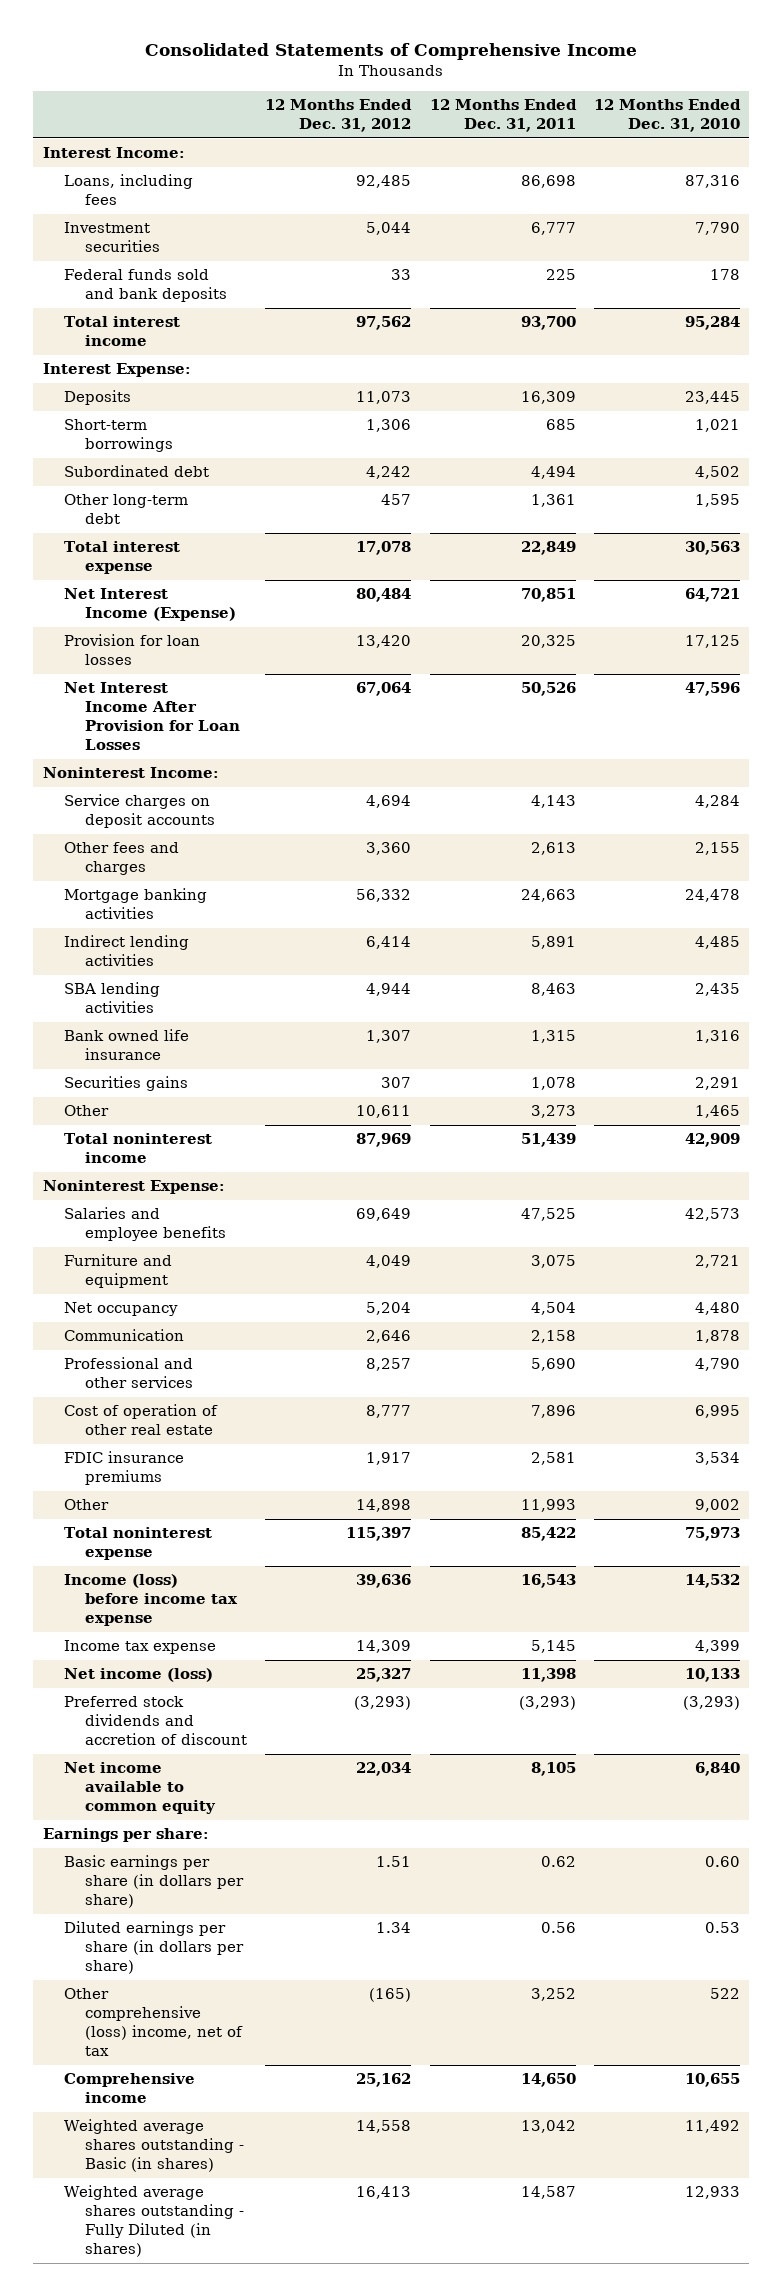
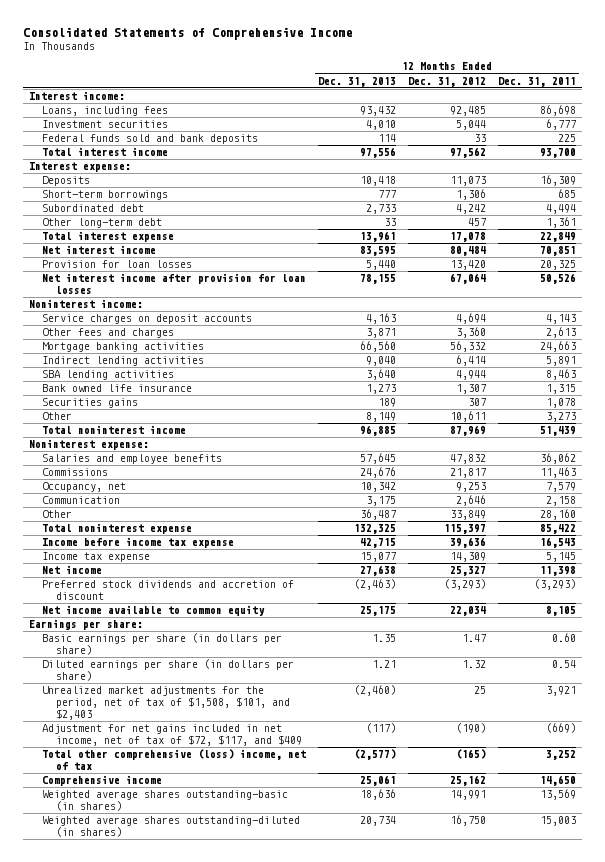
[594,99,742,133] 12 Months Ended Dec. 31, 2010 -> none
none -> [318,76,397,87] Dec. 31, 2013
[42,147,185,159] Interest Income: -> [29,91,126,101] Interest income:
[42,363,191,378] Interest Expense: -> [29,162,132,173] Interest expense:
[63,588,237,622] Net Interest Income (Expense) -> [42,245,157,255] Net interest income
[63,682,241,751] Net Interest Income After Provision for Loan Losses -> [42,273,307,295] Net interest income after provision for loan losses
[42,767,219,779] Noninterest Income: -> [29,299,144,309] Noninterest income:
[63,1254,172,1289] Furniture and equipment -> none
[42,1180,225,1195] Noninterest Expense: -> [29,439,150,451] Noninterest expense:
[356,1208,412,1222] 69,649 -> [450,454,487,465] 47,832
[520,1208,576,1222] 47,525 -> [539,453,576,465] 36,062
none -> [42,468,109,477] Commissions
[63,1302,178,1317] Net occupancy -> [42,482,127,493] Occupancy, net
[366,1302,412,1316] 5,204 -> [456,482,487,493] 9,253
[530,1302,576,1316] 4,504 -> [545,482,576,493] 7,579
[63,1357,194,1389] Professional and other services -> none
[63,1404,218,1436] Cost of operation of other real estate -> none
[63,1451,184,1486] FDIC insurance premiums -> none
[356,1499,412,1513] 14,898 -> [450,510,487,521] 33,849
[520,1499,576,1513] 11,993 -> [539,509,576,521] 28,160
[63,1574,239,1627] Income (loss) before income tax expense -> [42,537,235,549] Income before income tax expense
[63,1668,213,1683] Net income (loss) -> [42,565,103,575] Net income
[376,1856,412,1868] 1.51 -> [462,634,487,643] 1.47
[540,1856,576,1868] 0.62 -> [551,633,576,643] 0.60
[376,1922,412,1934] 1.34 -> [462,660,487,669] 1.32
[540,1922,576,1934] 0.56 -> [551,660,576,669] 0.54
none -> [42,686,290,721] Unrealized market adjustments for the period, net of tax of $1,508, $101, and $2,403
none -> [42,724,302,747] Adjustment for net gains included in net income, net of tax of $72, $117, and $409
[63,1988,244,2057] Other comprehensive (loss) income, net of tax -> [42,749,307,771] Total other comprehensive (loss) income, net of tax
[63,2119,245,2173] Weighted average shares outstanding - Basic (in shares) -> [42,790,289,812] Weighted average shares outstanding-basic (in shares)
[356,2120,412,2134] 14,558 -> [450,790,487,801] 14,991
[520,2120,576,2134] 13,042 -> [539,789,576,801] 13,569
[63,2185,245,2258] Weighted average shares outstanding - Fully Diluted (in shares) -> [42,816,301,838] Weighted average shares outstanding-diluted (in shares)
[356,2186,412,2200] 16,413 -> [450,815,487,827] 16,750
[520,2186,576,2200] 14,587 -> [539,816,576,827] 15,003

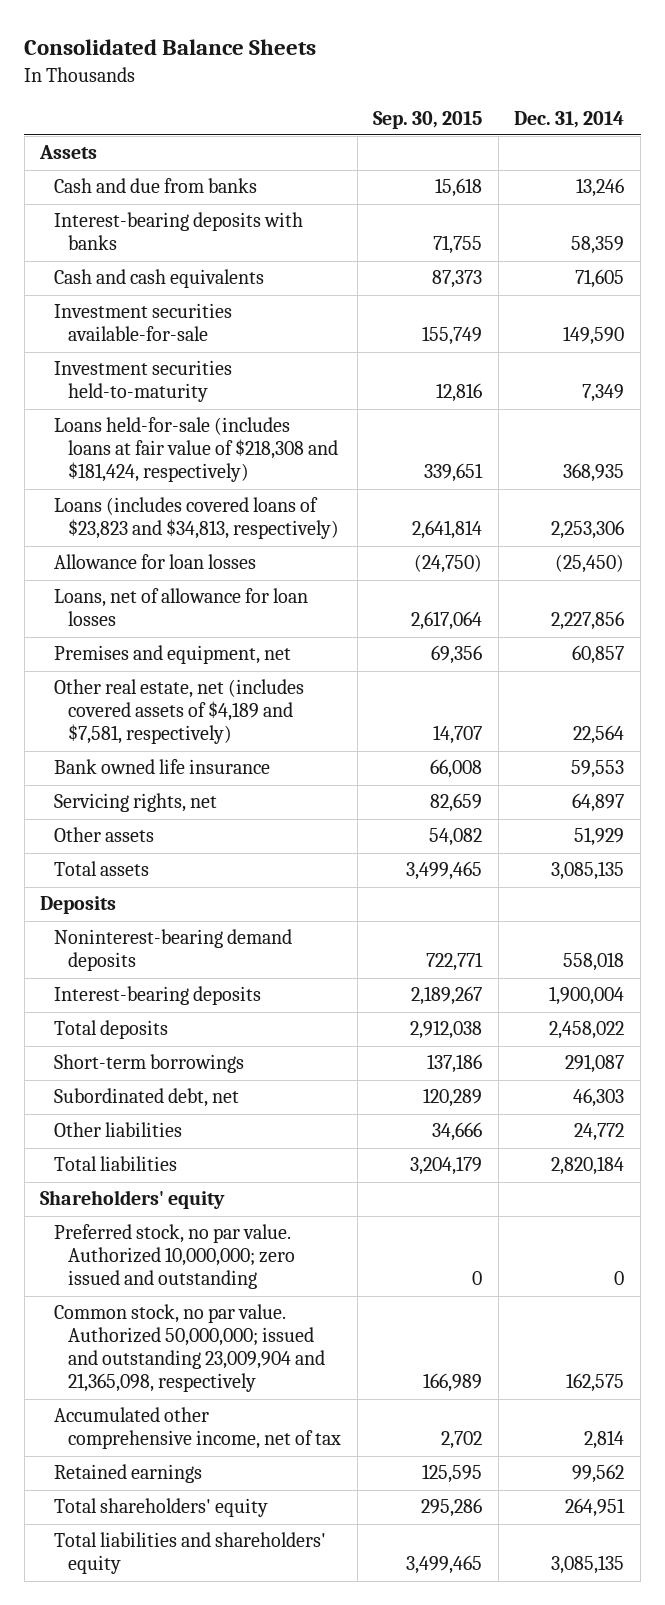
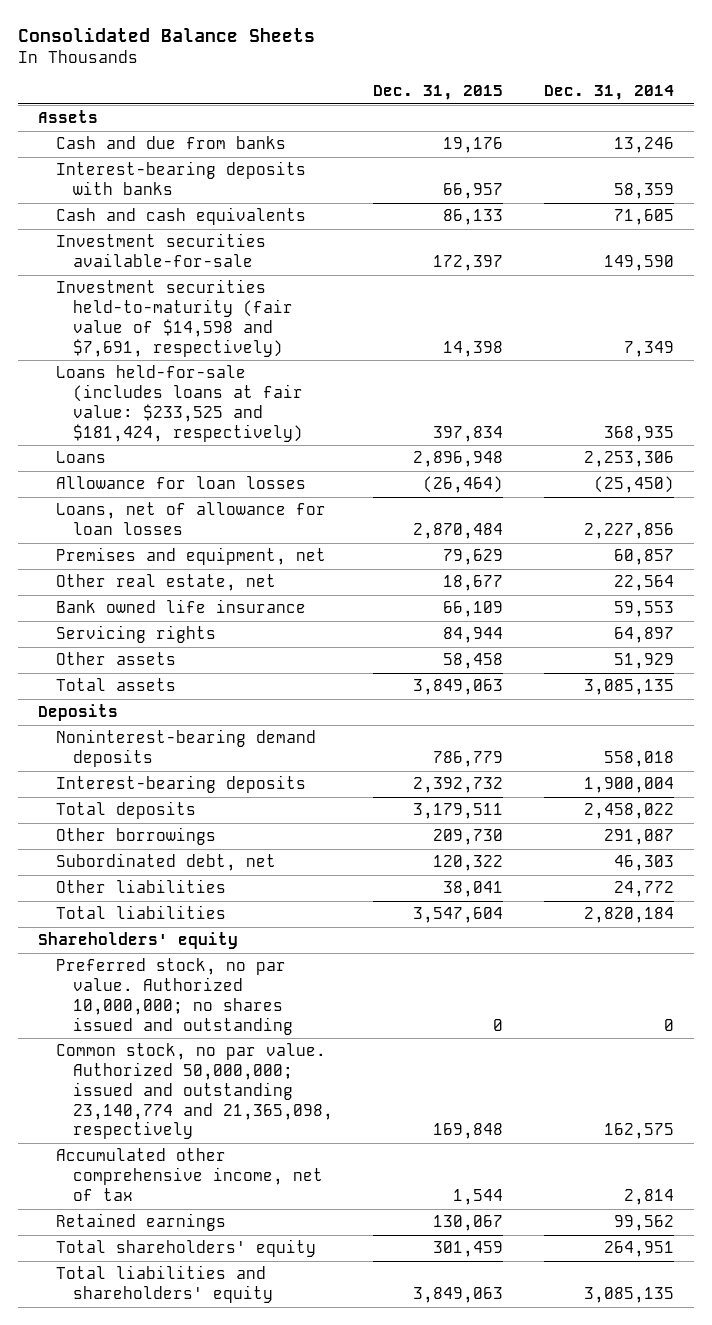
[373,110,483,129] Sep. 30, 2015 -> none
none -> [373,85,504,101] Dec. 31, 2015
[54,360,233,403] Investment securities held-to-maturity -> [55,279,294,357] Investment securities held-to-maturity (fair value of $14,598 and $7,691, respectively)
[54,417,339,483] Loans held-for-sale (includes loans at fair value of $218,308 and $181,424, respectively) -> [55,365,304,442] Loans held-for-sale (includes loans at fair value: $233,525 and $181,424, respectively)
[54,497,340,540] Loans (includes covered loans of $23,823 and $34,813, respectively) -> [55,451,106,464] Loans
[54,679,305,745] Other real estate, net (includes covered assets of $4,189 and $7,581, respectively) -> [55,574,276,592] Other real estate, net
[54,793,218,813] Servicing rights, net -> [55,625,216,644] Servicing rights
[54,1054,245,1074] Short-term borrowings -> [55,827,216,846] Other borrowings
[54,1224,296,1290] Preferred stock, no par value. Authorized 10,000,000; zero issued and outstanding -> [55,958,294,1035] Preferred stock, no par value. Authorized 10,000,000; no shares issued and outstanding
[54,1304,326,1393] Common stock, no par value. Authorized 50,000,000; issued and outstanding 23,009,904 and 21,365,098, respectively -> [55,1043,334,1140] Common stock, no par value. Authorized 50,000,000; issued and outstanding 23,140,774 and 21,365,098, respectively

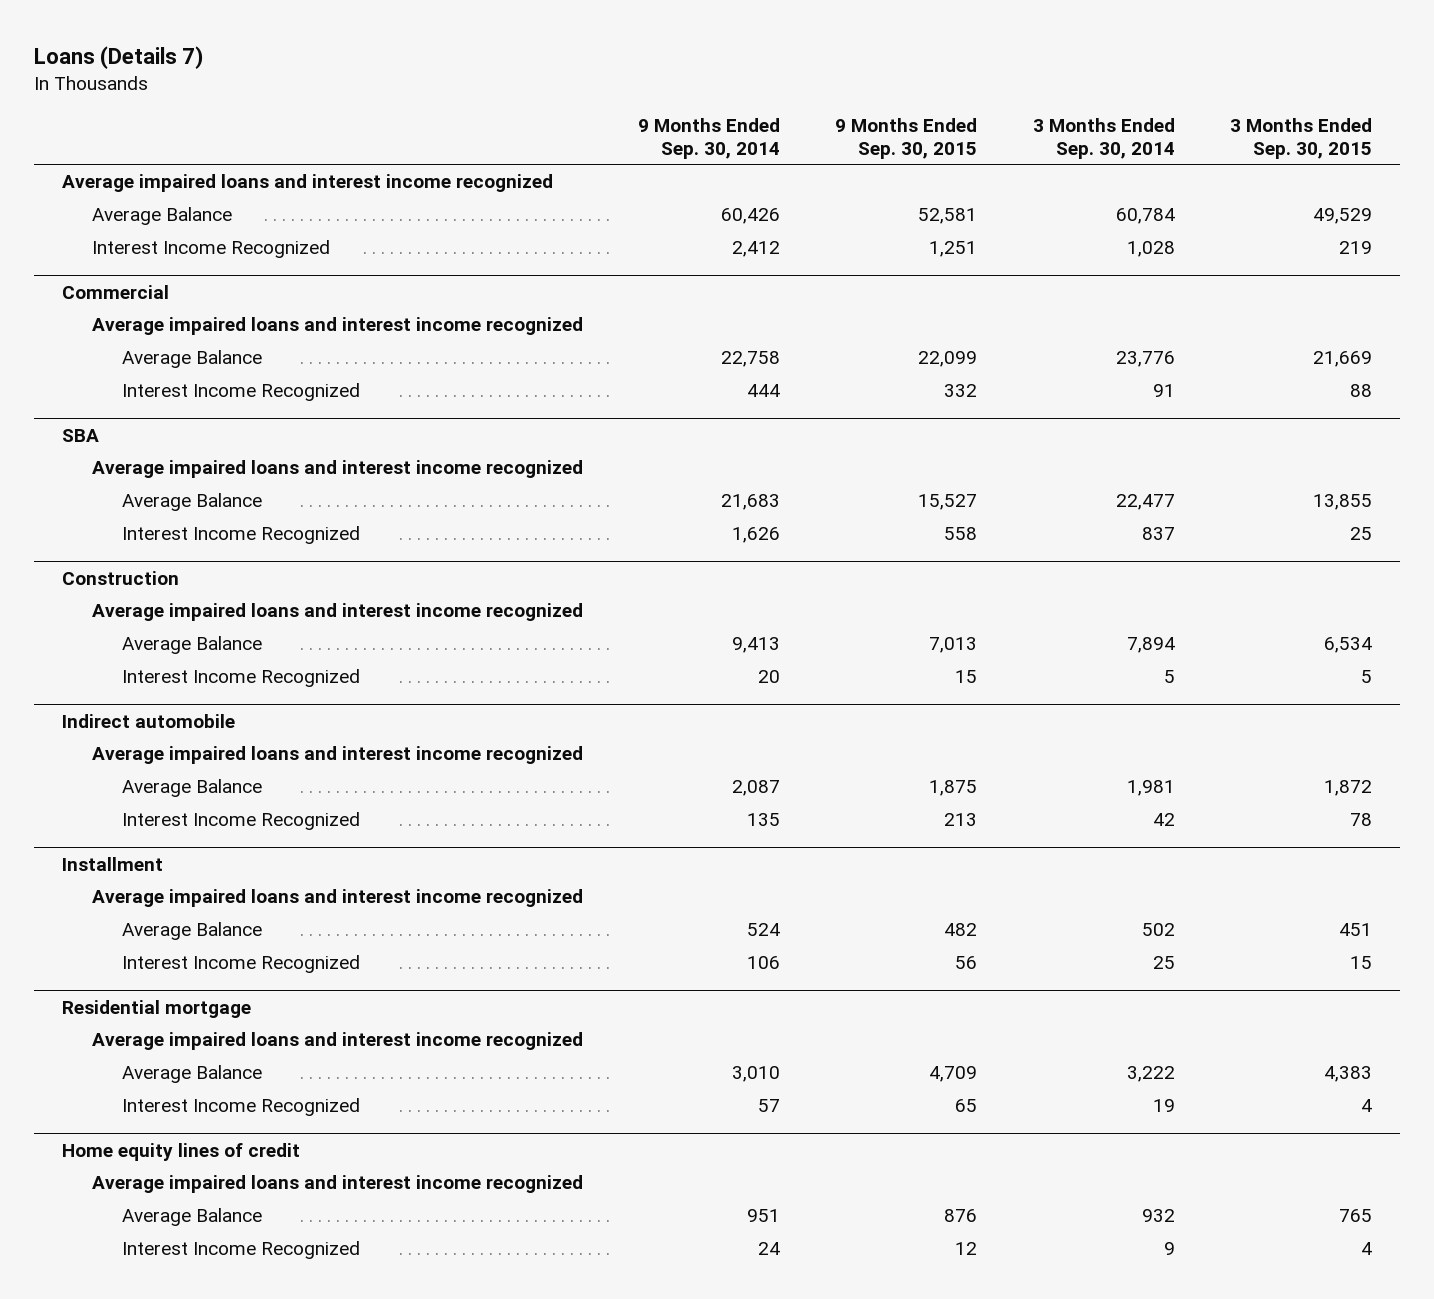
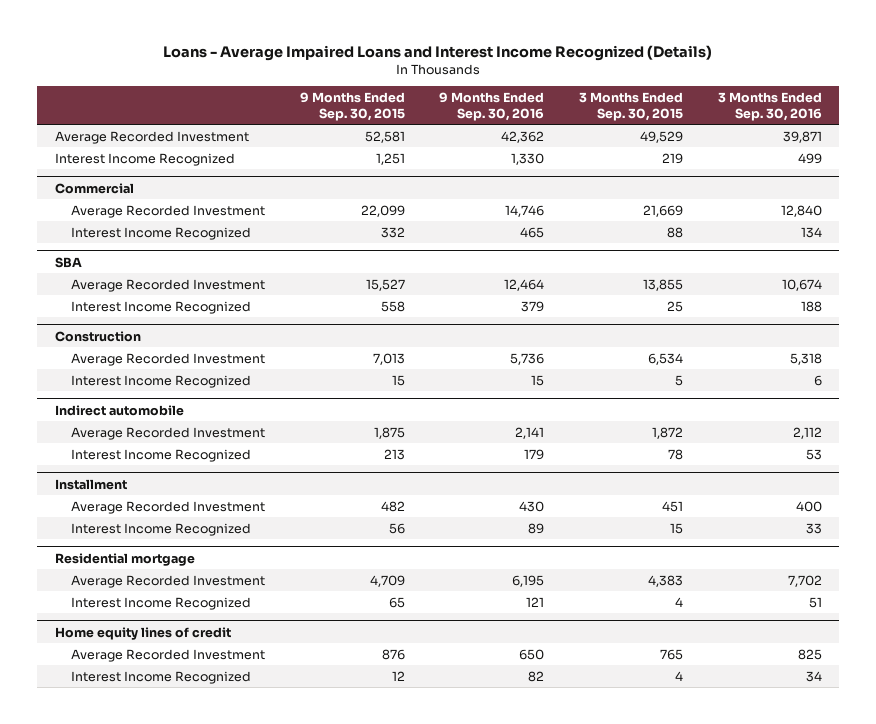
[33,45,203,69] Loans (Details 7) -> [163,44,713,61] Loans - Average Impaired Loans and Interest Income Recognized (Details)
[638,118,781,159] 9 Months Ended Sep. 30, 2014 -> none
[1032,118,1175,159] 3 Months Ended Sep. 30, 2014 -> none
none -> [439,91,545,121] 9 Months Ended Sep. 30, 2016
none -> [717,91,822,121] 3 Months Ended Sep. 30, 2016
[61,174,553,193] Average impaired loans and interest income recognized -> none
[91,207,232,226] Average Balance -> [54,130,249,144] Average Recorded Investment
[91,317,583,336] Average impaired loans and interest income recognized -> none
[121,350,262,369] Average Balance -> [70,204,265,218] Average Recorded Investment
[91,460,583,479] Average impaired loans and interest income recognized -> none
[121,493,262,512] Average Balance -> [70,278,265,292] Average Recorded Investment
[91,603,583,622] Average impaired loans and interest income recognized -> none
[121,636,262,655] Average Balance -> [70,352,265,366] Average Recorded Investment
[91,746,583,765] Average impaired loans and interest income recognized -> none
[121,779,262,798] Average Balance -> [70,426,265,440] Average Recorded Investment
[91,889,583,908] Average impaired loans and interest income recognized -> none
[121,922,262,941] Average Balance -> [70,500,265,514] Average Recorded Investment
[91,1032,583,1051] Average impaired loans and interest income recognized -> none
[121,1065,262,1084] Average Balance -> [70,574,265,588] Average Recorded Investment
[91,1175,583,1194] Average impaired loans and interest income recognized -> none
[121,1208,262,1227] Average Balance -> [70,648,265,662] Average Recorded Investment

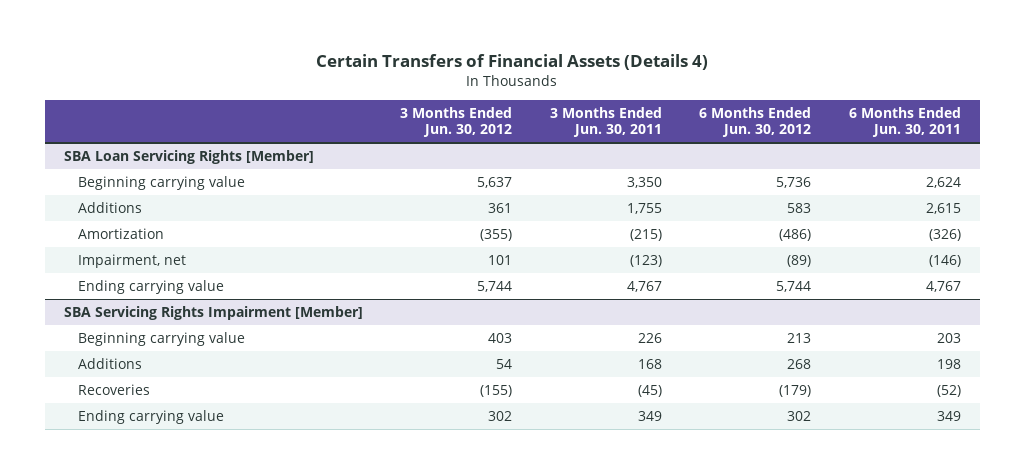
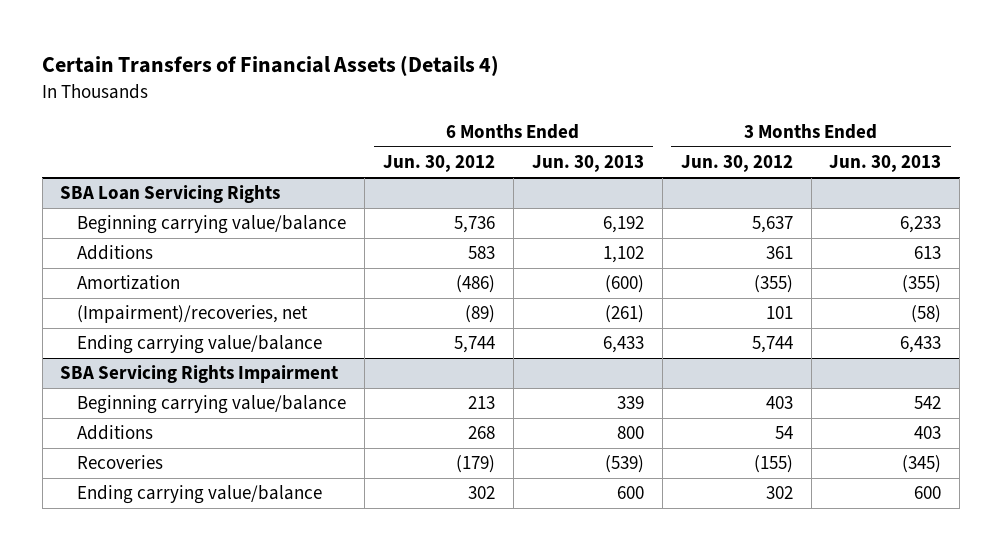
[549,107,662,138] 3 Months Ended Jun. 30, 2011 -> none
[849,107,962,138] 6 Months Ended Jun. 30, 2011 -> none
none -> [531,155,644,173] Jun. 30, 2013
none -> [829,155,942,173] Jun. 30, 2013
[63,149,314,164] SBA Loan Servicing Rights [Member] -> [60,185,281,204] SBA Loan Servicing Rights
[78,175,246,190] Beginning carrying value -> [77,215,347,235] Beginning carrying value/balance
[78,253,187,268] Impairment, net -> [77,305,309,324] (Impairment)/recoveries, net
[78,279,225,294] Ending carrying value -> [77,335,323,355] Ending carrying value/balance
[63,305,363,320] SBA Servicing Rights Impairment [Member] -> [60,365,339,384] SBA Servicing Rights Impairment
[78,331,246,346] Beginning carrying value -> [77,395,347,415] Beginning carrying value/balance
[78,409,225,424] Ending carrying value -> [77,485,323,505] Ending carrying value/balance

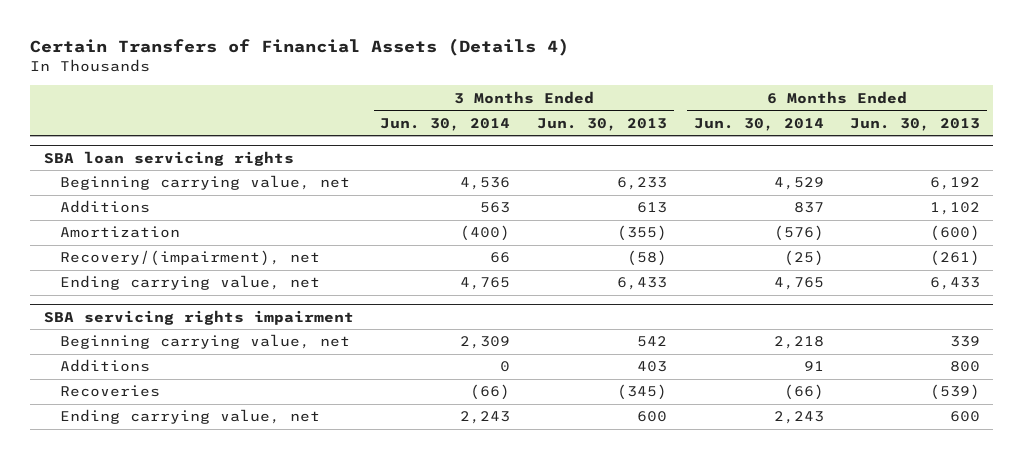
[382,155,495,173] Jun. 30, 2012 -> none
[680,155,793,173] Jun. 30, 2012 -> none
none -> [380,117,511,131] Jun. 30, 2014
none -> [693,117,824,131] Jun. 30, 2014
[60,185,281,204] SBA Loan Servicing Rights -> [43,150,294,166] SBA loan servicing rights
[77,215,347,235] Beginning carrying value/balance -> [60,175,351,191] Beginning carrying value, net
[77,305,309,324] (Impairment)/recoveries, net -> [60,250,321,267] Recovery/(impairment), net
[77,335,323,355] Ending carrying value/balance -> [60,275,321,291] Ending carrying value, net
[60,365,339,384] SBA Servicing Rights Impairment -> [43,309,354,325] SBA servicing rights impairment
[77,395,347,415] Beginning carrying value/balance -> [60,334,351,350] Beginning carrying value, net
[77,485,323,505] Ending carrying value/balance -> [60,409,321,425] Ending carrying value, net

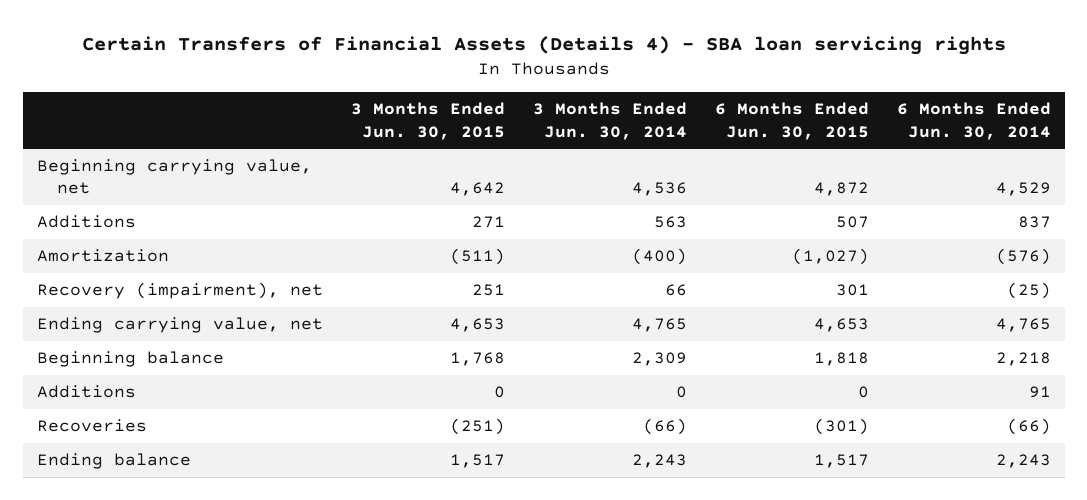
[30,38,570,57] Certain Transfers of Financial Assets (Details 4) -> [81,36,1006,56] Certain Transfers of Financial Assets (Details 4) - SBA loan servicing rights
[536,117,667,131] Jun. 30, 2013 -> none
[850,117,981,131] Jun. 30, 2013 -> none
none -> [350,102,505,140] 3 Months Ended Jun. 30, 2015
none -> [714,102,869,140] 6 Months Ended Jun. 30, 2015
[43,150,294,166] SBA loan servicing rights -> none
[60,250,321,267] Recovery/(impairment), net -> [36,282,323,300] Recovery (impairment), net
[43,309,354,325] SBA servicing rights impairment -> none
[60,334,351,350] Beginning carrying value, net -> [36,351,224,368] Beginning balance
[60,409,321,425] Ending carrying value, net -> [36,453,191,470] Ending balance

